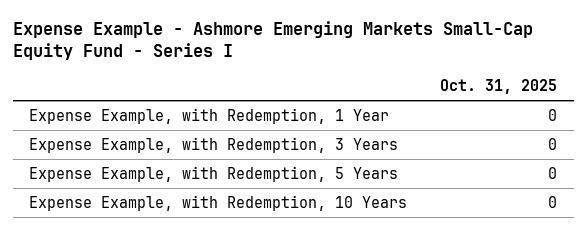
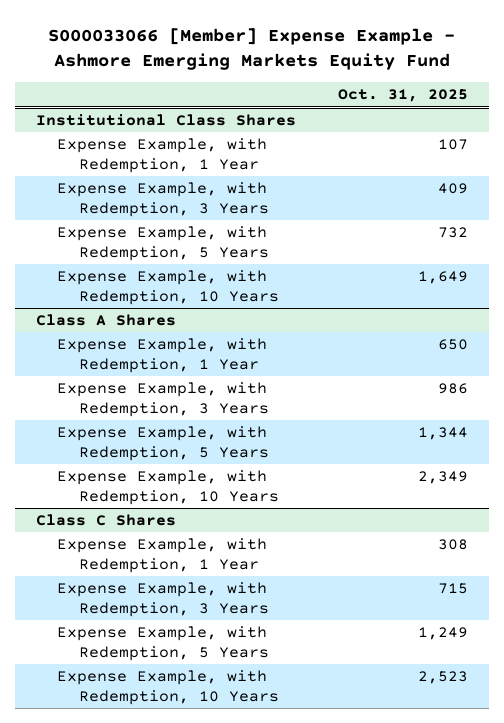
[12,21,533,61] Expense Example - Ashmore Emerging Markets Small-Cap Equity Fund - Series I -> [47,27,455,70] S000033066 [Member] Expense Example - Ashmore Emerging Markets Equity Fund
none -> [35,114,296,127] Institutional Class Shares
[548,108,558,121] 0 -> [437,139,468,151] 107
[548,137,558,150] 0 -> [437,183,468,195] 409
[548,166,558,179] 0 -> [437,227,468,239] 732
[548,195,558,208] 0 -> [417,271,468,285] 1,649
none -> [35,314,176,327] Class A Shares
none -> [57,338,268,374] Expense Example, with Redemption, 1 Year
none -> [57,382,269,418] Expense Example, with Redemption, 3 Years
none -> [57,426,269,462] Expense Example, with Redemption, 5 Years
none -> [57,470,279,506] Expense Example, with Redemption, 10 Years
none -> [35,514,176,527] Class C Shares
none -> [57,538,268,574] Expense Example, with Redemption, 1 Year
none -> [57,582,269,618] Expense Example, with Redemption, 3 Years
none -> [57,626,269,662] Expense Example, with Redemption, 5 Years
none -> [57,670,279,706] Expense Example, with Redemption, 10 Years

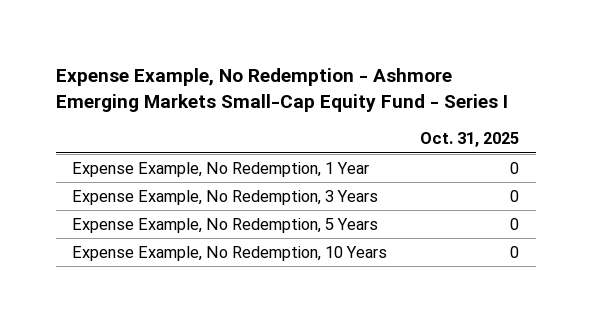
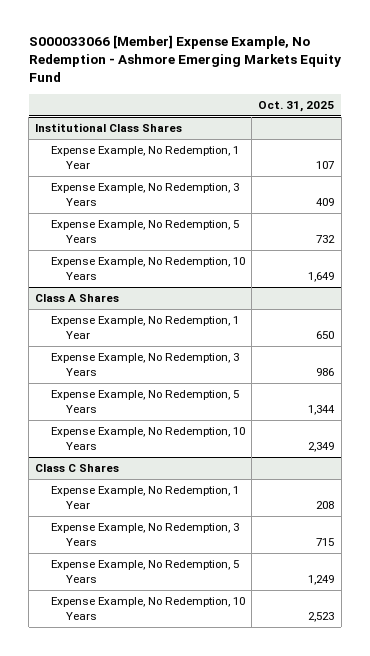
[55,67,508,112] Expense Example, No Redemption - Ashmore Emerging Markets Small-Cap Equity Fund - Series I -> [28,35,341,83] S000033066 [Member] Expense Example, No Redemption - Ashmore Emerging Markets Equity Fund
none -> [35,123,183,133] Institutional Class Shares
[510,162,520,175] 0 -> [316,160,335,169] 107
[510,190,520,203] 0 -> [316,197,335,206] 409
[510,218,520,231] 0 -> [316,234,336,243] 732
[510,246,520,259] 0 -> [308,271,335,282] 1,649
none -> [35,294,120,303] Class A Shares
none -> [50,316,239,339] Expense Example, No Redemption, 1 Year
none -> [50,353,239,376] Expense Example, No Redemption, 3 Years
none -> [50,390,239,413] Expense Example, No Redemption, 5 Years
none -> [50,427,245,450] Expense Example, No Redemption, 10 Years
none -> [35,464,120,473] Class C Shares
none -> [50,486,239,509] Expense Example, No Redemption, 1 Year
none -> [50,523,239,546] Expense Example, No Redemption, 3 Years
none -> [50,560,239,583] Expense Example, No Redemption, 5 Years
none -> [50,597,245,620] Expense Example, No Redemption, 10 Years

